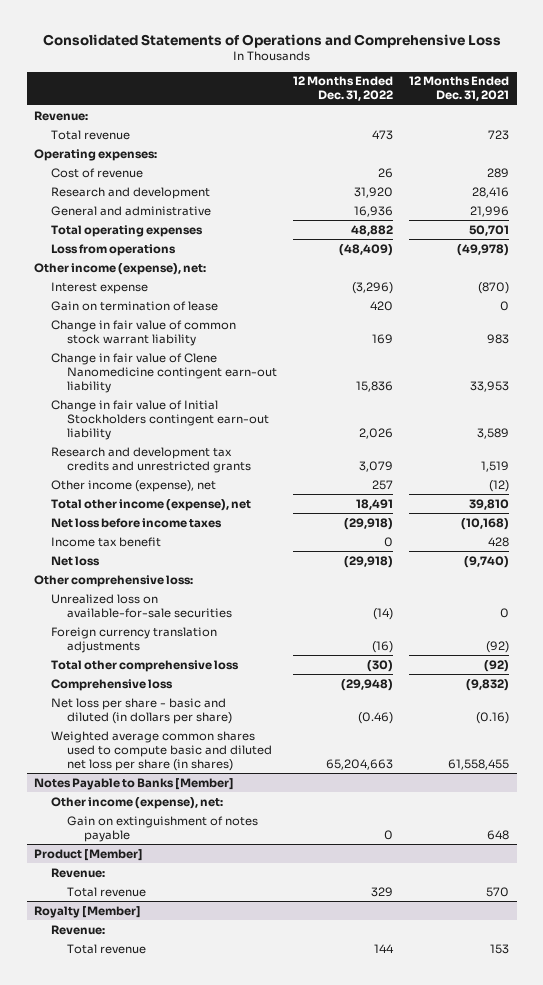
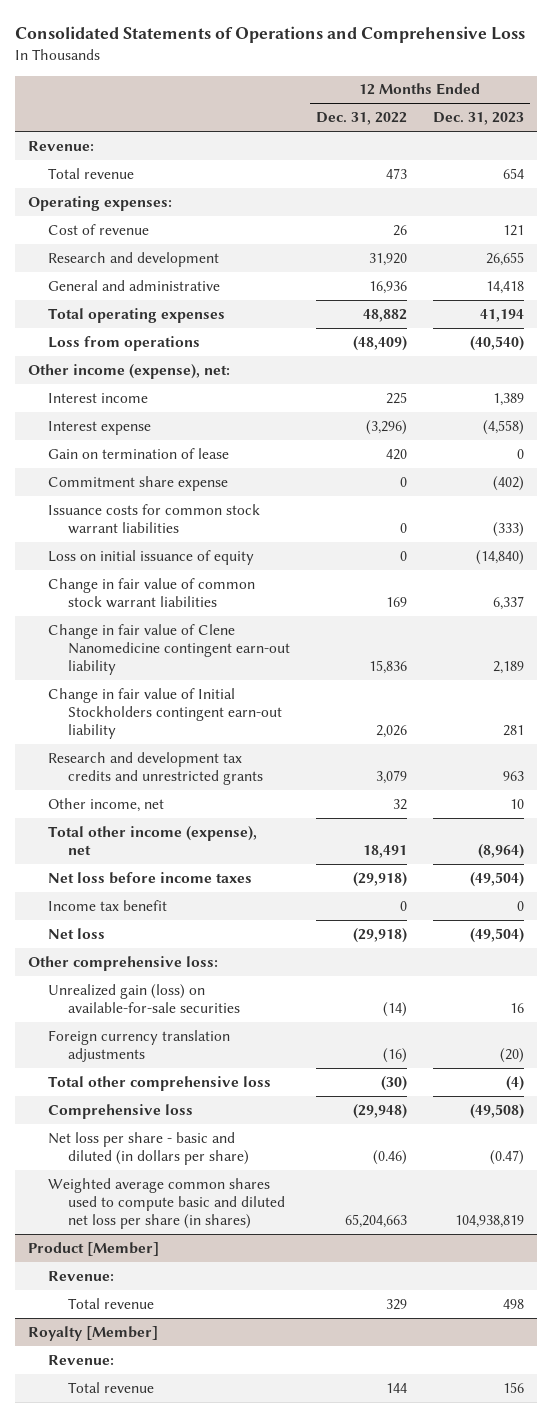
[408,76,509,102] 12 Months Ended Dec. 31, 2021 -> none
none -> [432,112,524,126] Dec. 31, 2023
none -> [48,392,149,403] Interest income
none -> [48,475,229,491] Commitment share expense
none -> [48,503,261,534] Issuance costs for common stock warrant liabilities
none -> [48,549,255,565] Loss on initial issuance of equity
[50,319,236,346] Change in fair value of common stock warrant liability -> [48,577,256,608] Change in fair value of common stock warrant liabilities
[50,479,216,492] Other income (expense), net -> [48,797,165,812] Other income, net
[372,479,394,490] 257 -> [393,798,408,810] 32
[50,593,233,618] Unrealized loss on available-for-sale securities -> [48,983,241,1013] Unrealized gain (loss) on available-for-sale securities
[34,777,235,790] Notes Payable to Banks [Member] -> none
[50,796,223,809] Other income (expense), net: -> none
[67,815,259,842] Gain on extinguishment of notes payable -> none

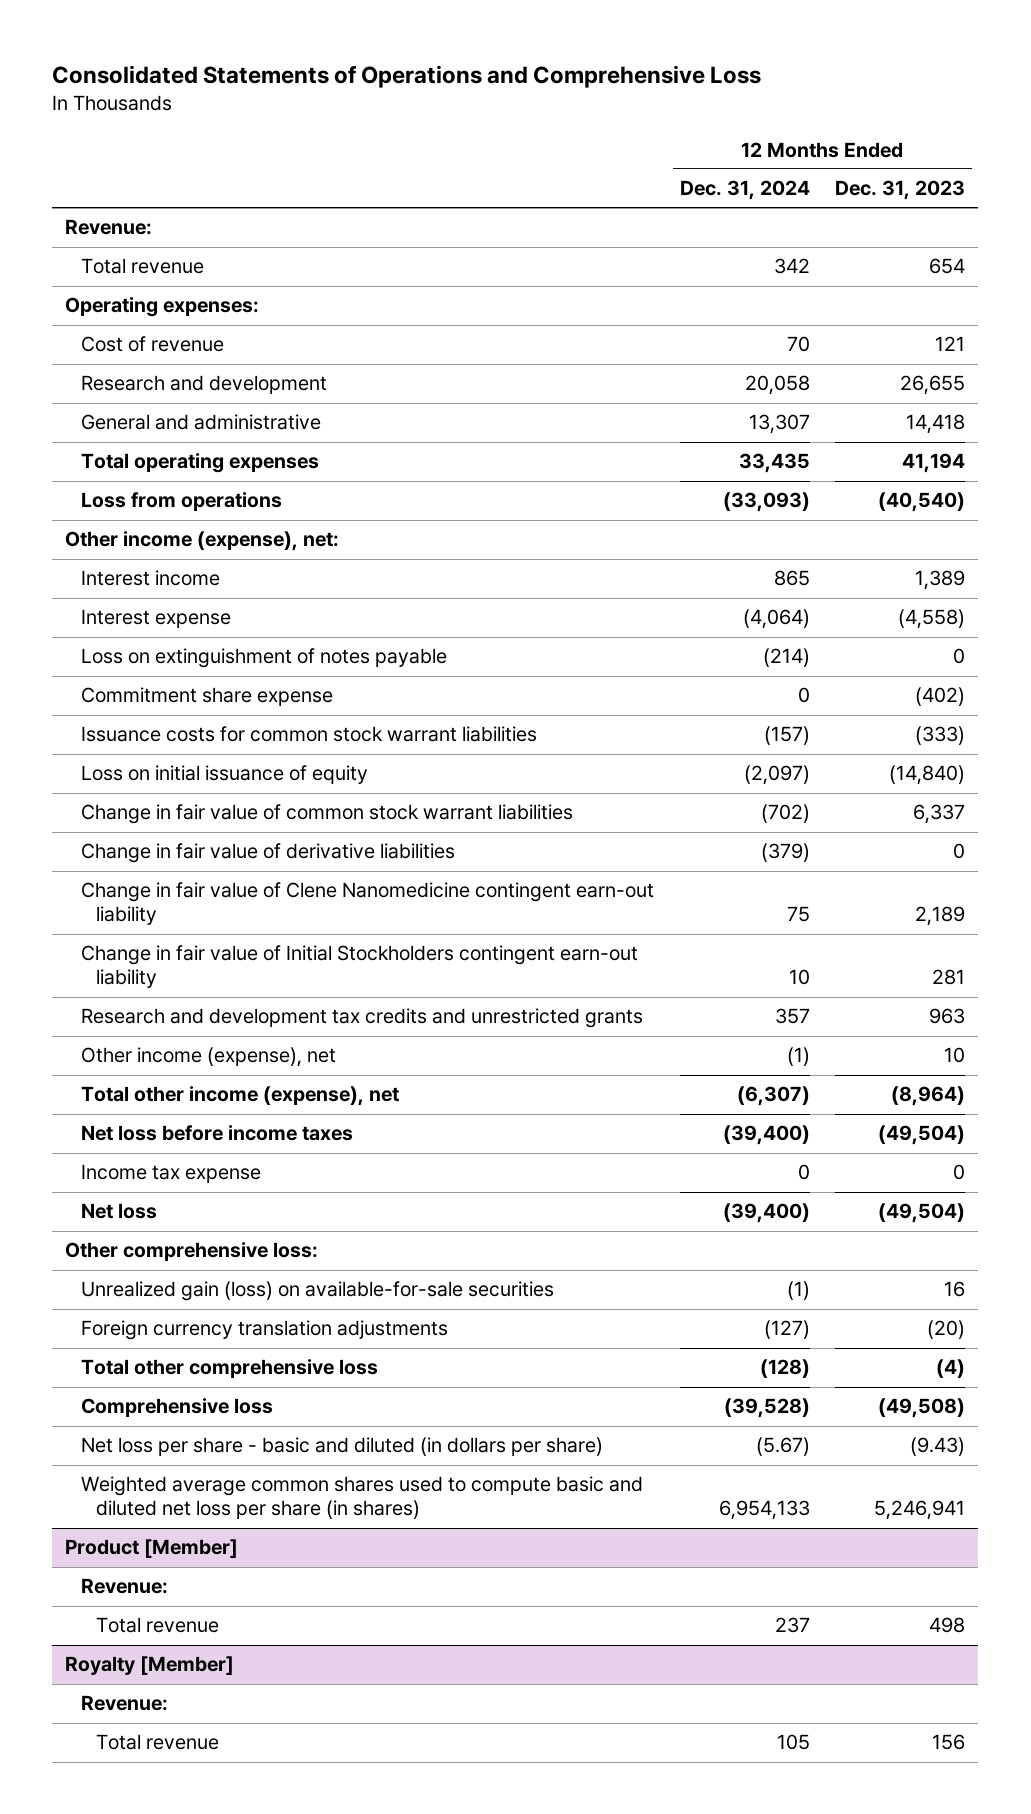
[316,112,408,126] Dec. 31, 2022 -> none
none -> [679,180,810,201] Dec. 31, 2024
[48,447,230,459] Gain on termination of lease -> none
none -> [80,648,447,669] Loss on extinguishment of notes payable
none -> [80,843,455,864] Change in fair value of derivative liabilities
[48,797,165,812] Other income, net -> [80,1047,336,1068] Other income (expense), net
[48,899,168,911] Income tax benefit -> [80,1164,261,1184] Income tax expense
[489,1149,524,1165] (0.47) -> [910,1437,966,1457] (9.43)
[454,1214,524,1228] 104,938,819 -> [874,1500,966,1521] 5,246,941

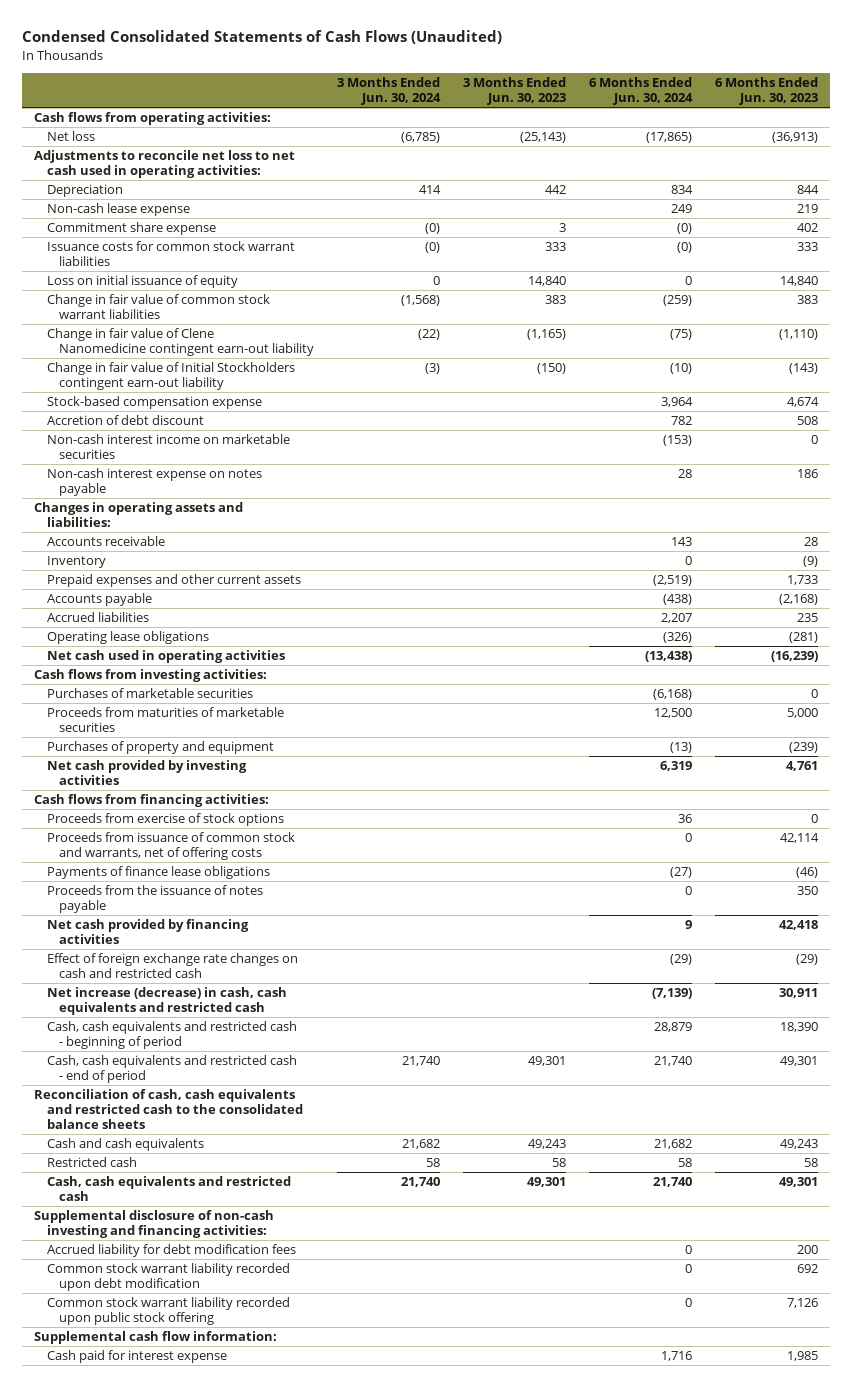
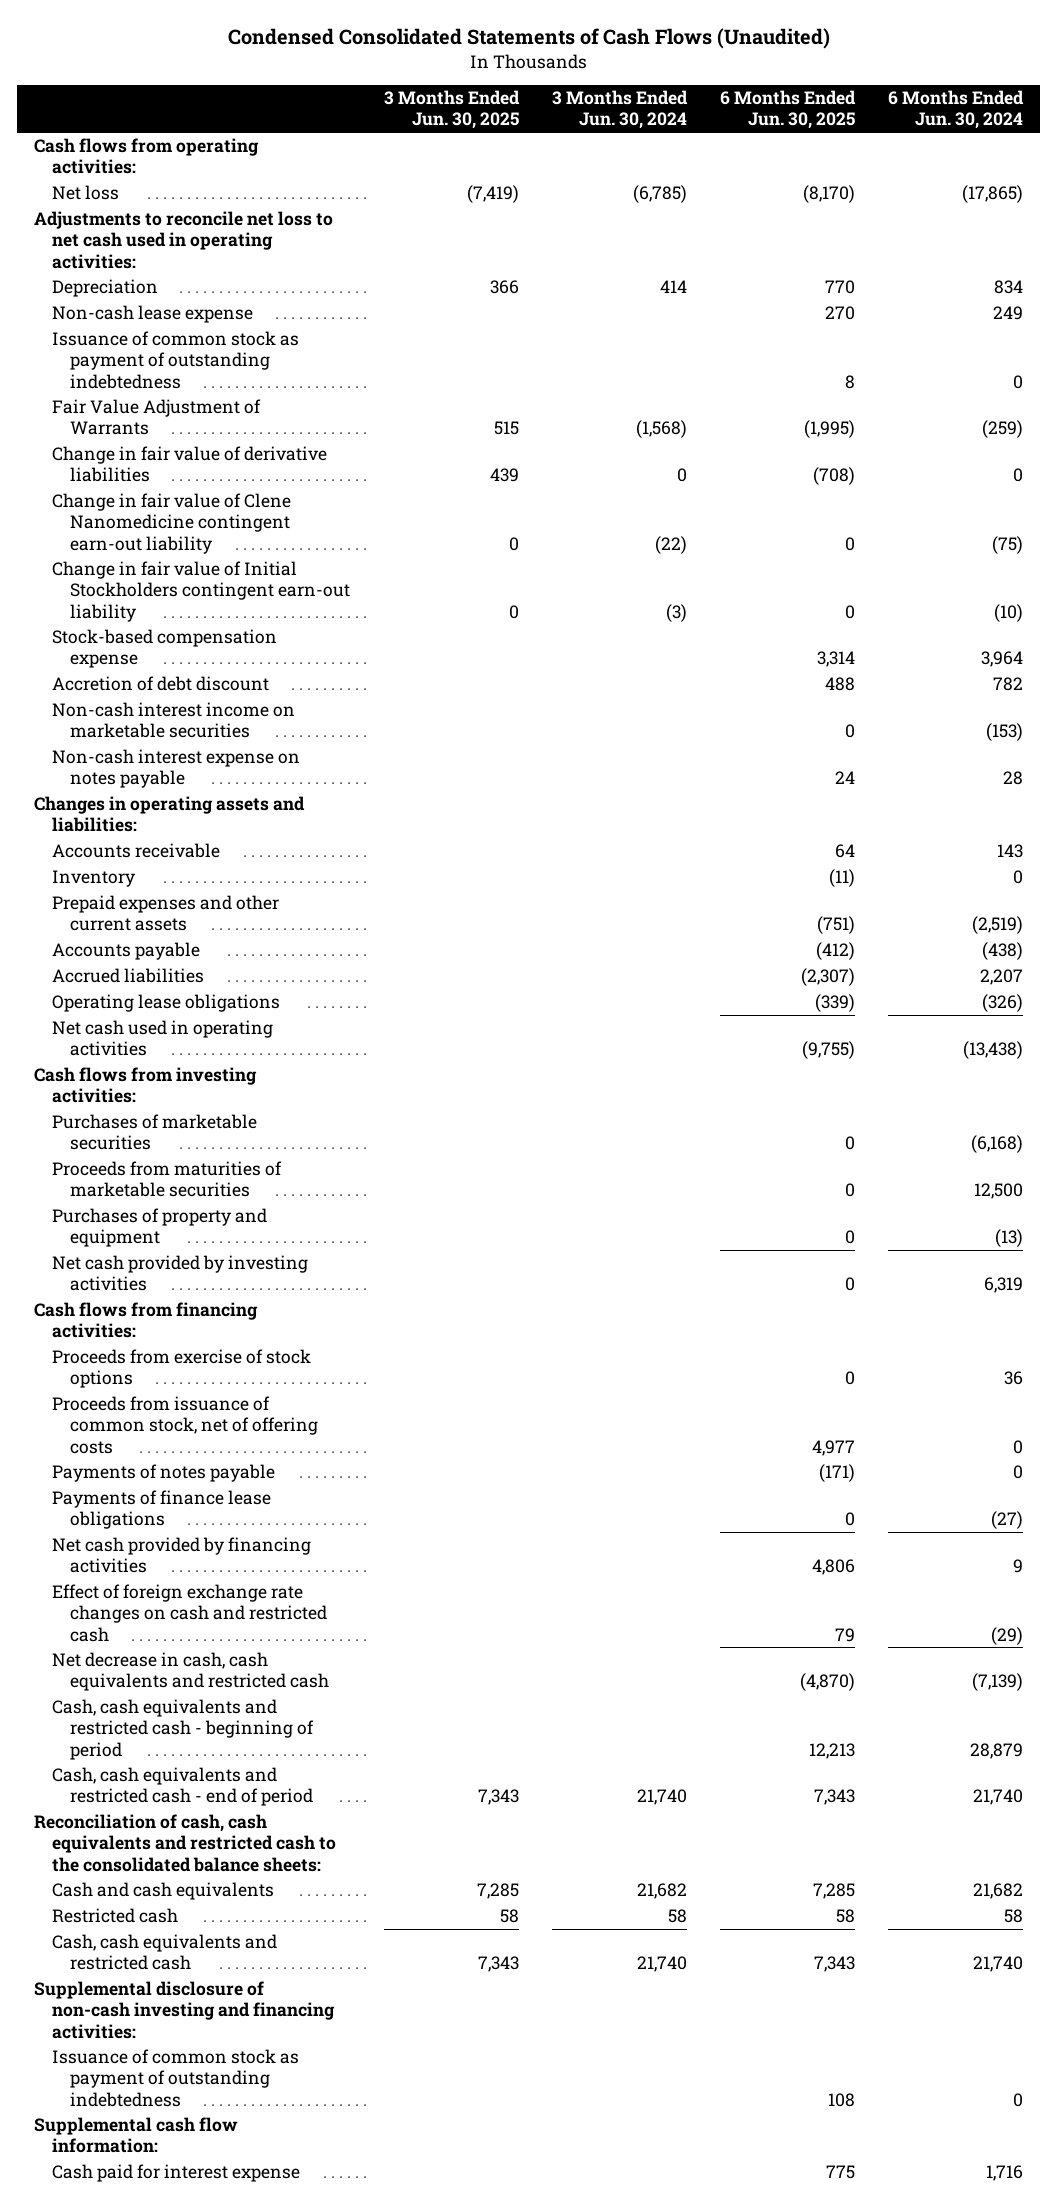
[463,76,567,106] 3 Months Ended Jun. 30, 2023 -> none
[715,76,819,106] 6 Months Ended Jun. 30, 2023 -> none
none -> [383,90,520,130] 3 Months Ended Jun. 30, 2025
none -> [720,90,857,130] 6 Months Ended Jun. 30, 2025
[46,222,216,236] Commitment share expense -> none
[46,241,295,267] Issuance costs for common stock warrant liabilities -> none
[46,275,238,289] Loss on initial issuance of equity -> none
none -> [52,331,300,389] Issuance of common stock as payment of outstanding indebtedness
[46,294,270,320] Change in fair value of common stock warrant liabilities -> [52,399,262,436] Fair Value Adjustment of Warrants
none -> [52,446,328,483] Change in fair value of derivative liabilities
[46,832,295,861] Proceeds from issuance of common stock and warrants, net of offering costs -> [52,1396,319,1454] Proceeds from issuance of common stock, net of offering costs
none -> [52,1464,276,1483] Payments of notes payable
[46,885,263,914] Proceeds from the issuance of notes payable -> none
[46,987,287,1016] Net increase (decrease) in cash, cash equivalents and restricted cash -> [52,1652,330,1692] Net decrease in cash, cash equivalents and restricted cash
[33,1089,303,1130] Reconciliation of cash, cash equivalents and restricted cash to the consolidated balance sheets -> [33,1814,337,1872] Reconciliation of cash, cash equivalents and restricted cash to the consolidated balance sheets:
[46,1244,296,1258] Accrued liability for debt modification fees -> none
[46,1263,290,1292] Common stock warrant liability recorded upon debt modification -> none
[46,1297,290,1326] Common stock warrant liability recorded upon public stock offering -> none
none -> [52,2049,300,2107] Issuance of common stock as payment of outstanding indebtedness

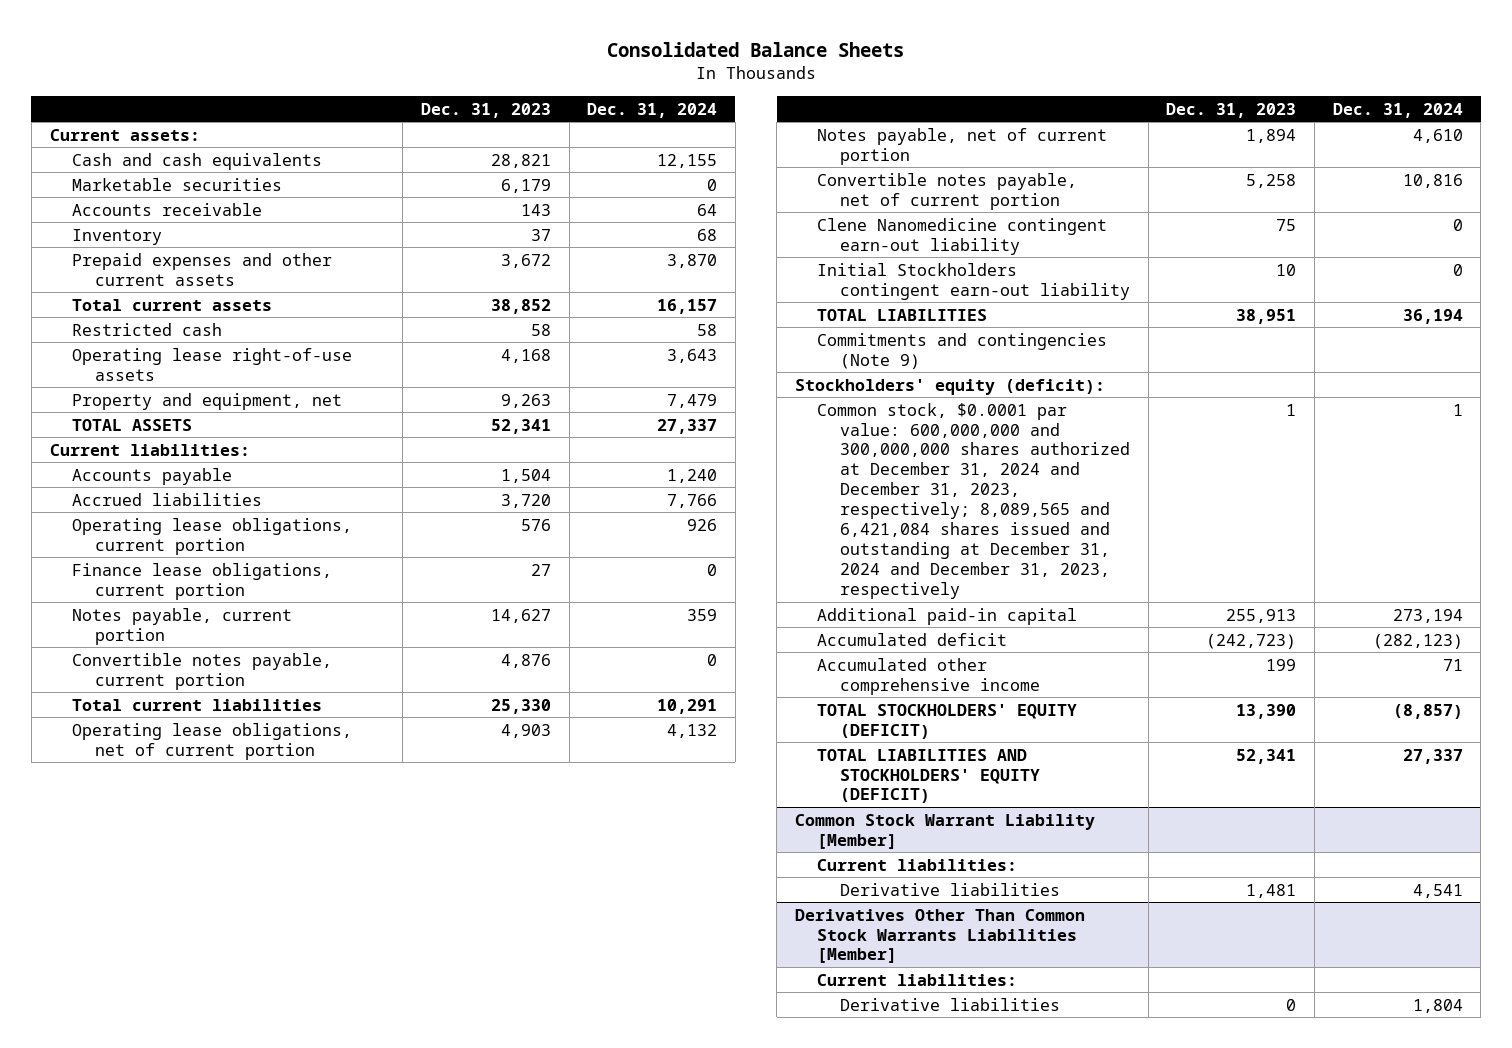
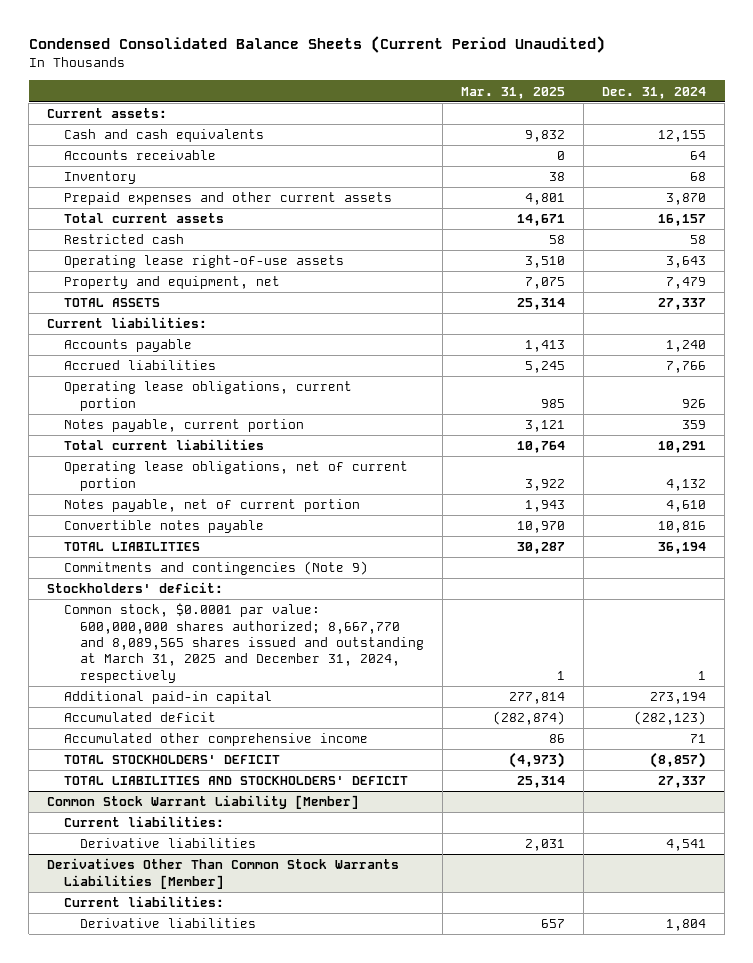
[607,42,905,58] Consolidated Balance Sheets -> [28,36,605,54] Condensed Consolidated Balance Sheets (Current Period Unaudited)
[420,102,551,118] Dec. 31, 2023 -> none
none -> [461,86,566,99] Mar. 31, 2025
[72,177,283,191] Marketable securities -> none
[72,562,333,600] Finance lease obligations, current portion -> none
[72,652,333,690] Convertible notes payable, current portion -> none
[817,217,1108,255] Clene Nanomedicine contingent earn-out liability -> none
[817,262,1130,300] Initial Stockholders contingent earn-out liability -> none
[817,172,1078,210] Convertible notes payable, net of current portion -> [63,520,264,534] Convertible notes payable
[794,378,1105,395] Stockholders' equity (deficit): -> [47,582,224,594] Stockholders' deficit:
[817,402,1130,600] Common stock, $0.0001 par value: 600,000,000 and 300,000,000 shares authorized at December 31, 2024 and December 31, 2023, respectively; 8,089,565 and 6,421,084 shares issued and outstanding at December 31, 2024 and December 31, 2023, respectively -> [63,603,425,683] Common stock, $0.0001 par value: 600,000,000 shares authorized; 8,667,770 and 8,089,565 shares issued and outstanding at March 31, 2025 and December 31, 2024, respectively
[817,703,1078,739] TOTAL STOCKHOLDERS' EQUITY (DEFICIT) -> [63,755,280,765] TOTAL STOCKHOLDERS' DEFICIT
[817,748,1040,804] TOTAL LIABILITIES AND STOCKHOLDERS' EQUITY (DEFICIT) -> [63,776,408,786] TOTAL LIABILITIES AND STOCKHOLDERS' DEFICIT

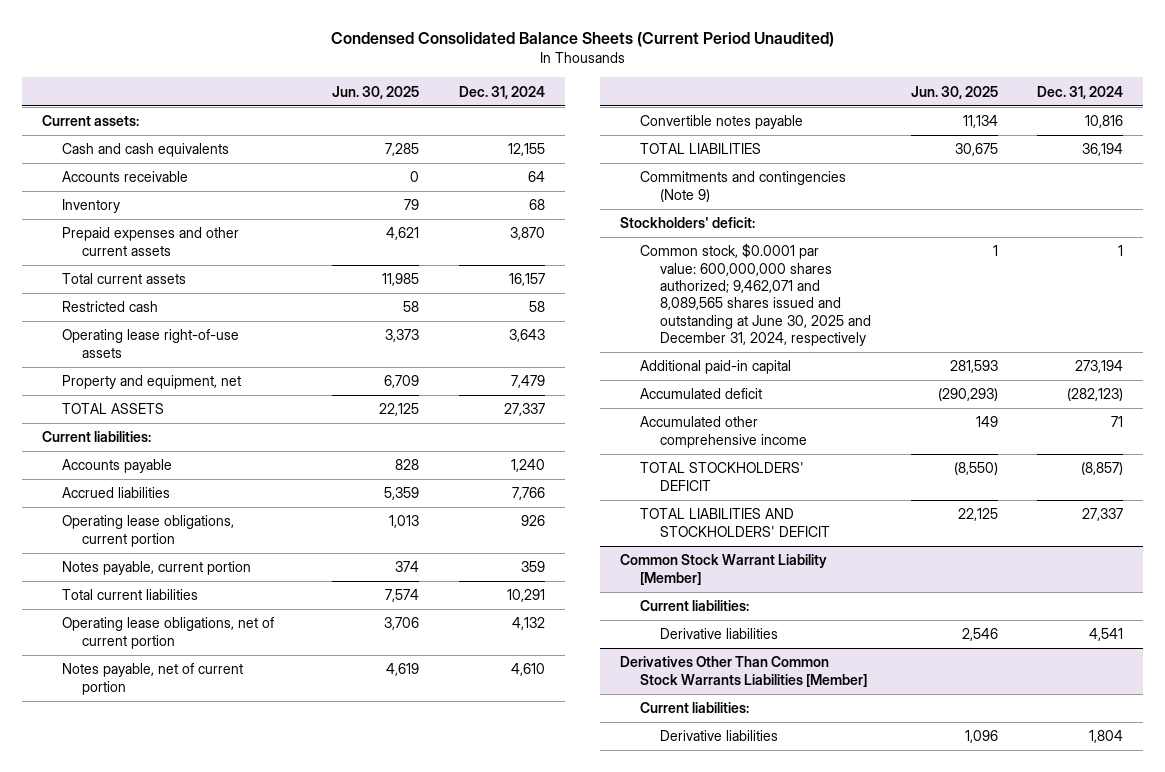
[461,86,566,99] Mar. 31, 2025 -> none
none -> [332,85,420,99] Jun. 30, 2025
[63,603,425,683] Common stock, $0.0001 par value: 600,000,000 shares authorized; 8,667,770 and 8,089,565 shares issued and outstanding at March 31, 2025 and December 31, 2024, respectively -> [639,243,871,346] Common stock, $0.0001 par value: 600,000,000 shares authorized; 9,462,071 and 8,089,565 shares issued and outstanding at June 30, 2025 and December 31, 2024, respectively

